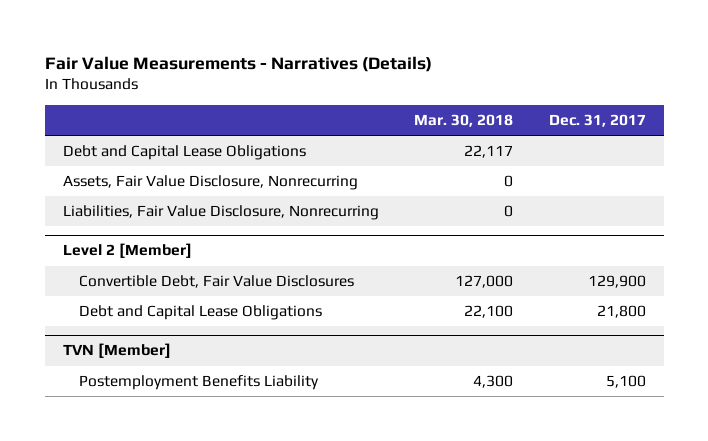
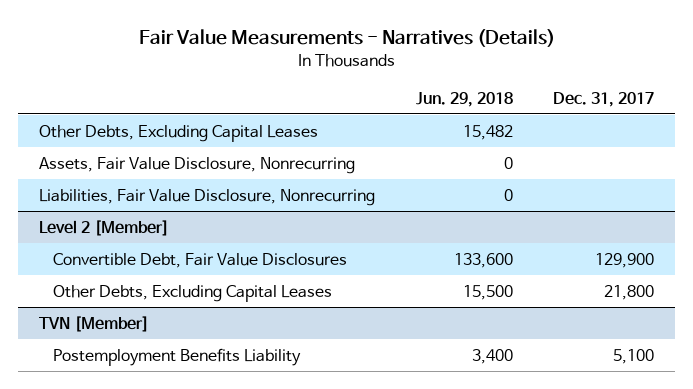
[414,114,514,128] Mar. 30, 2018 -> none
none -> [415,91,513,107] Jun. 29, 2018
[62,145,306,161] Debt and Capital Lease Obligations -> [38,124,318,142] Other Debts, Excluding Capital Leases
[78,305,322,321] Debt and Capital Lease Obligations -> [53,284,333,302] Other Debts, Excluding Capital Leases

